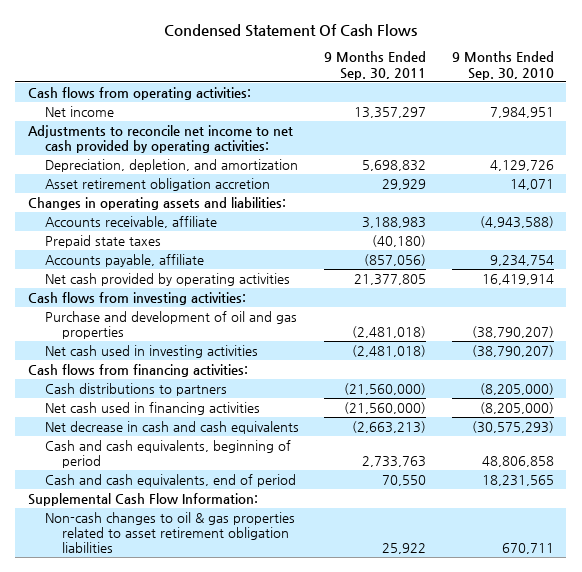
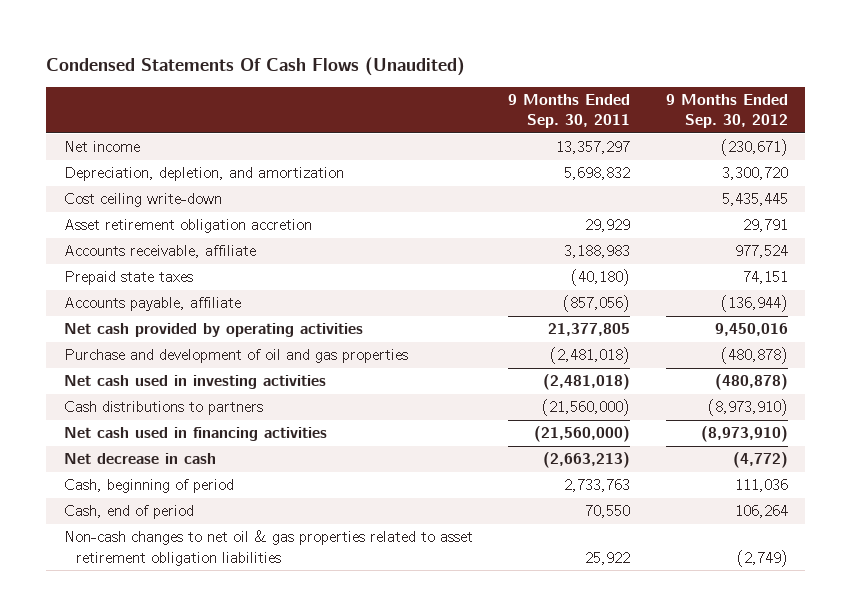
[163,23,417,37] Condensed Statement Of Cash Flows -> [46,56,466,76] Condensed Statements Of Cash Flows (Unaudited)
[451,51,554,80] 9 Months Ended Sep. 30, 2010 -> none
none -> [665,93,788,129] 9 Months Ended Sep. 30, 2012
[28,86,252,100] Cash flows from operating activities: -> none
[28,124,294,154] Adjustments to reconcile net income to net cash provided by operating activities: -> none
none -> [63,193,222,208] Cost ceiling write-down
[28,196,287,210] Changes in operating assets and liabilities: -> none
[28,291,247,305] Cash flows from investing activities: -> none
[28,363,249,377] Cash flows from financing activities: -> none
[28,492,259,506] Supplemental Cash Flow Information: -> none
[44,420,299,434] Net decrease in cash and cash equivalents -> [63,453,216,465] Net decrease in cash
[44,439,291,469] Cash and cash equivalents, beginning of period -> [63,479,234,494] Cash, beginning of period
[44,473,296,487] Cash and cash equivalents, end of period -> [63,505,194,520] Cash, end of period
[44,511,295,554] Non-cash changes to oil & gas properties related to asset retirement obligation liabilities -> [63,530,473,566] Non-cash changes to net oil & gas properties related to asset retirement obligation liabilities

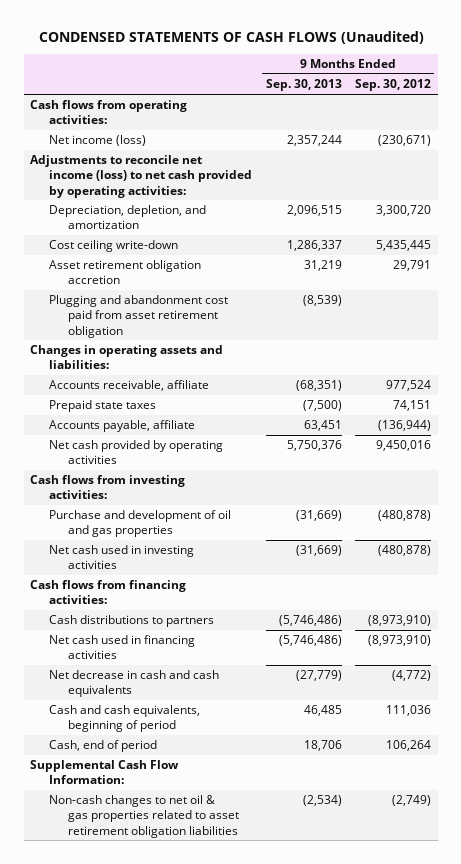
[46,56,466,76] Condensed Statements Of Cash Flows (Unaudited) -> [38,31,424,45] CONDENSED STATEMENTS OF CASH FLOWS (Unaudited)
[508,93,631,129] 9 Months Ended Sep. 30, 2011 -> none
none -> [265,79,342,92] Sep. 30, 2013
none -> [30,100,188,125] Cash flows from operating activities:
[63,141,140,153] Net income -> [49,135,147,147] Net income (loss)
none -> [30,155,253,198] Adjustments to reconcile net income (loss) to net cash provided by operating activities:
none -> [49,295,229,338] Plugging and abandonment cost paid from asset retirement obligation
none -> [30,345,224,370] Changes in operating assets and liabilities:
none -> [30,475,186,500] Cash flows from investing activities:
none -> [30,580,187,605] Cash flows from financing activities:
[63,453,216,465] Net decrease in cash -> [49,670,220,698] Net decrease in cash and cash equivalents
[63,479,234,494] Cash, beginning of period -> [49,705,201,733] Cash and cash equivalents, beginning of period
none -> [30,760,180,785] Supplemental Cash Flow Information:

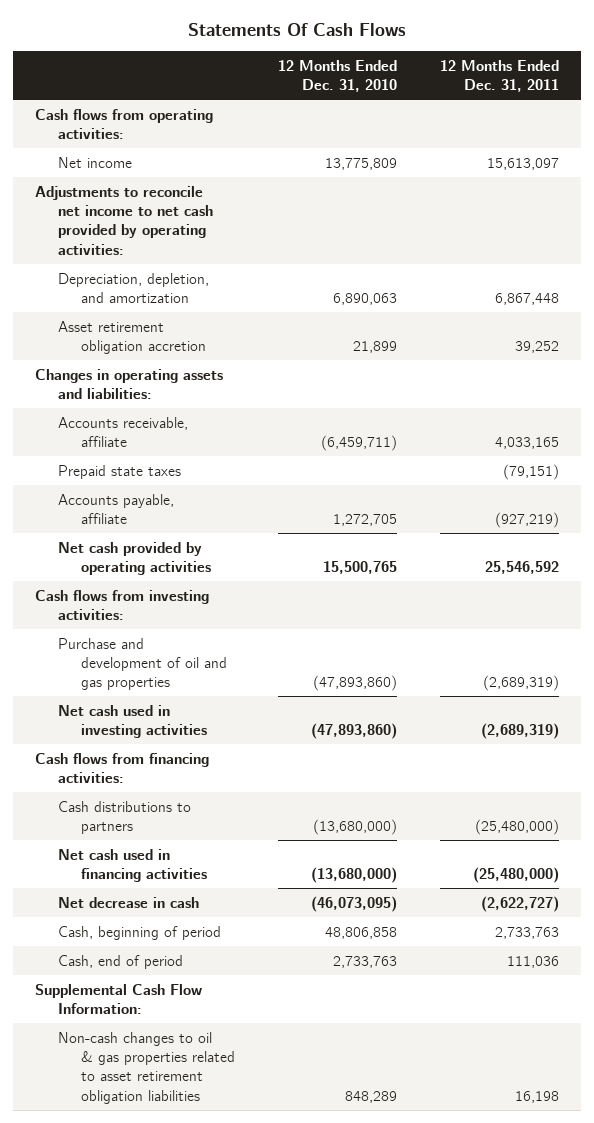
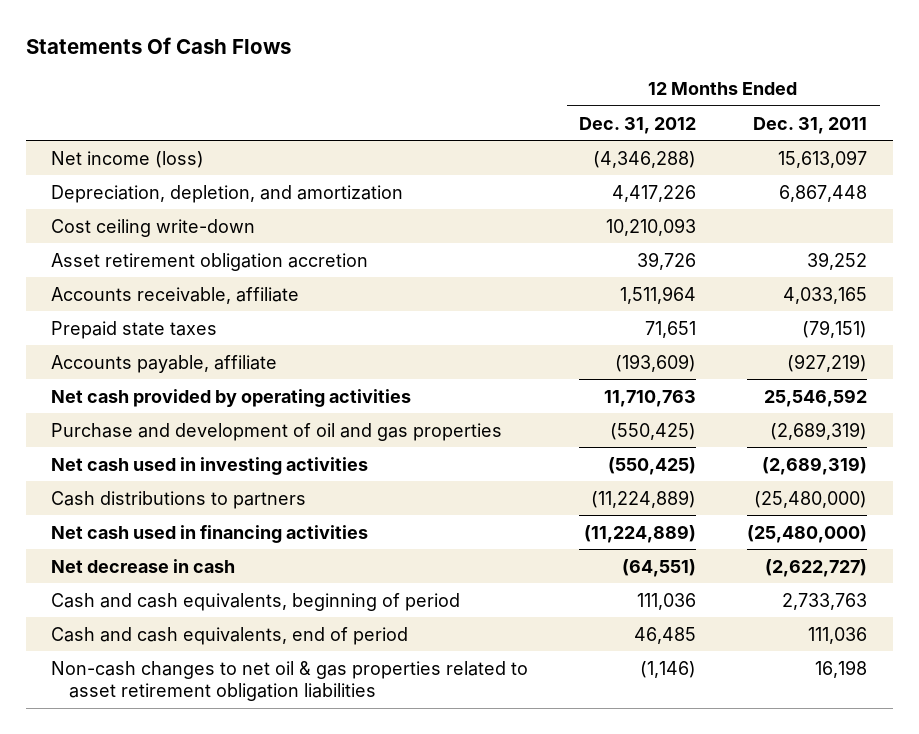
[277,59,397,93] 12 Months Ended Dec. 31, 2010 -> none
none -> [579,116,697,134] Dec. 31, 2012
[34,108,213,139] Cash flows from operating activities: -> none
[34,185,213,255] Adjustments to reconcile net income to net cash provided by operating activities: -> none
[57,156,132,168] Net income -> [51,150,205,168] Net income (loss)
none -> [51,218,256,237] Cost ceiling write-down
[34,368,223,399] Changes in operating assets and liabilities: -> none
[34,589,209,620] Cash flows from investing activities: -> none
[34,752,209,783] Cash flows from financing activities: -> none
[34,983,202,1014] Supplemental Cash Flow Information: -> none
[57,925,221,940] Cash, beginning of period -> [51,592,461,611] Cash and cash equivalents, beginning of period
[57,954,183,969] Cash, end of period -> [51,626,409,645] Cash and cash equivalents, end of period
[57,1031,235,1104] Non-cash changes to oil & gas properties related to asset retirement obligation liabilities -> [51,660,529,701] Non-cash changes to net oil & gas properties related to asset retirement obligation liabilities

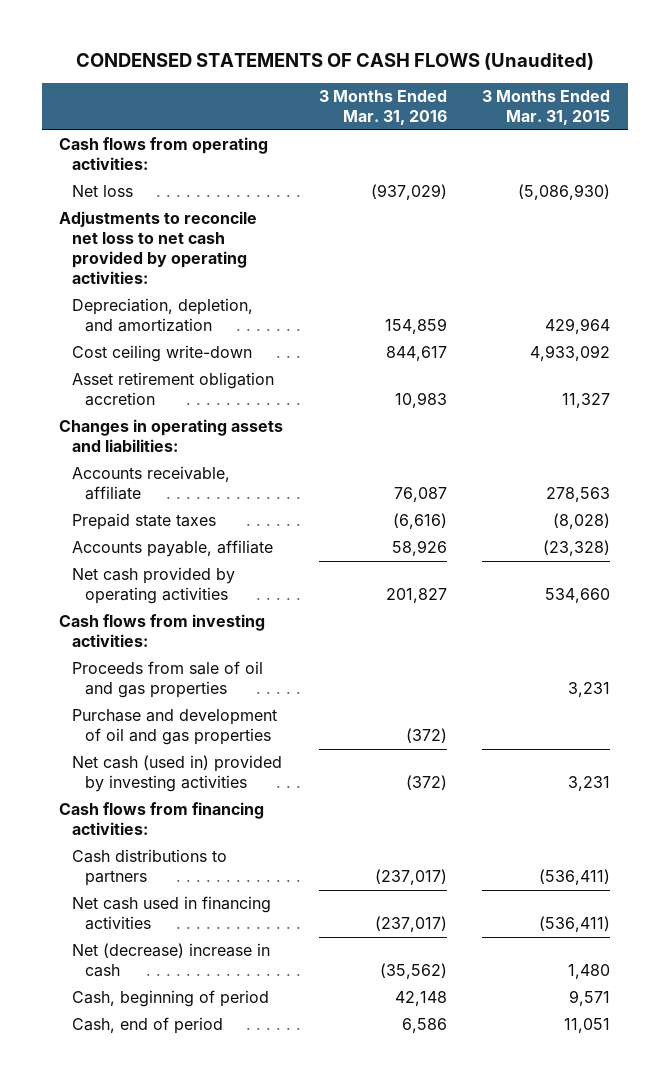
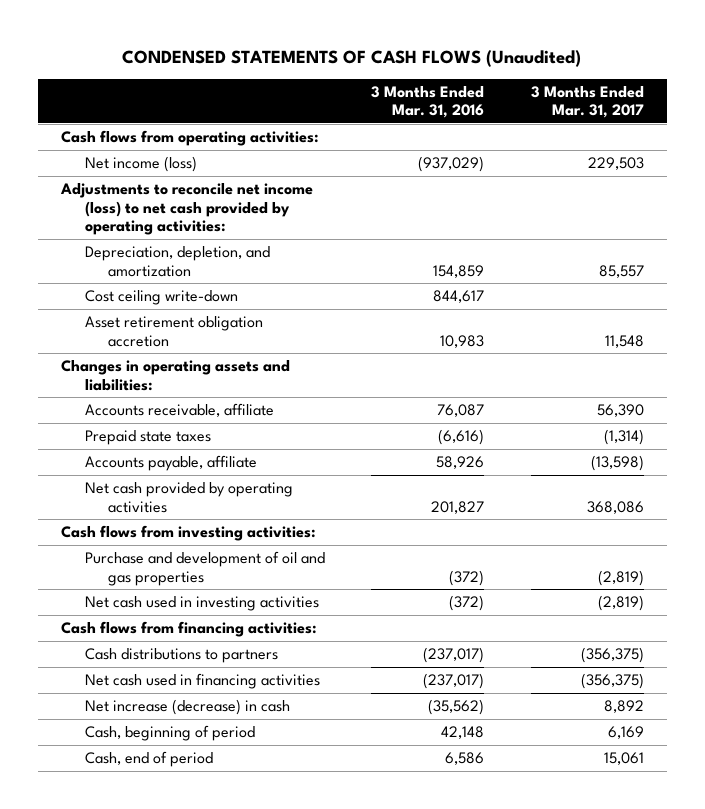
[481,90,610,126] 3 Months Ended Mar. 31, 2015 -> none
none -> [530,85,644,119] 3 Months Ended Mar. 31, 2017
[72,185,134,198] Net loss -> [84,156,197,173] Net income (loss)
[59,211,258,284] Adjustments to reconcile net loss to net cash provided by operating activities: -> [60,183,314,236] Adjustments to reconcile net income (loss) to net cash provided by operating activities:
[72,661,264,699] Proceeds from sale of oil and gas properties -> none
[72,755,283,793] Net cash (used in) provided by investing activities -> [84,596,319,612] Net cash used in investing activities
[72,943,271,978] Net (decrease) increase in cash -> [84,699,290,716] Net increase (decrease) in cash

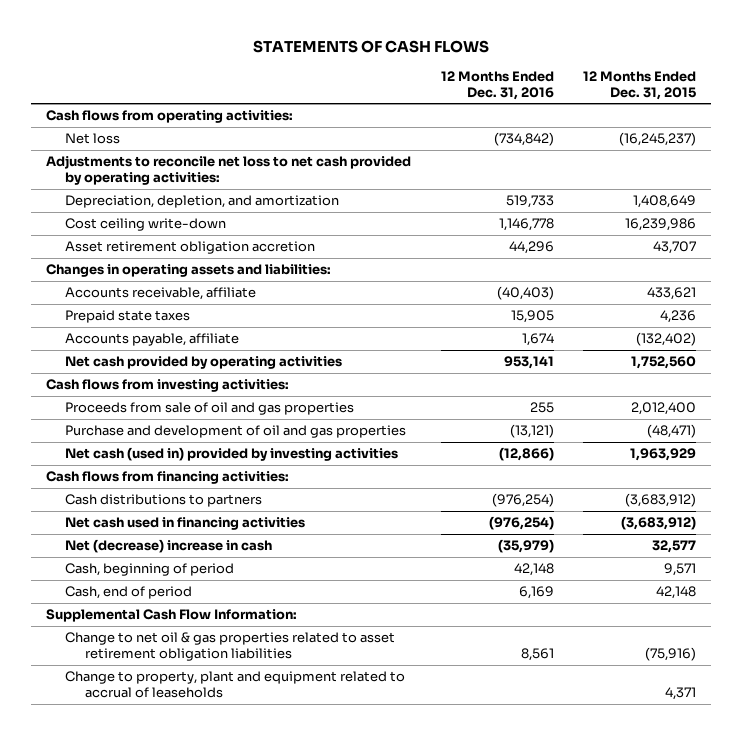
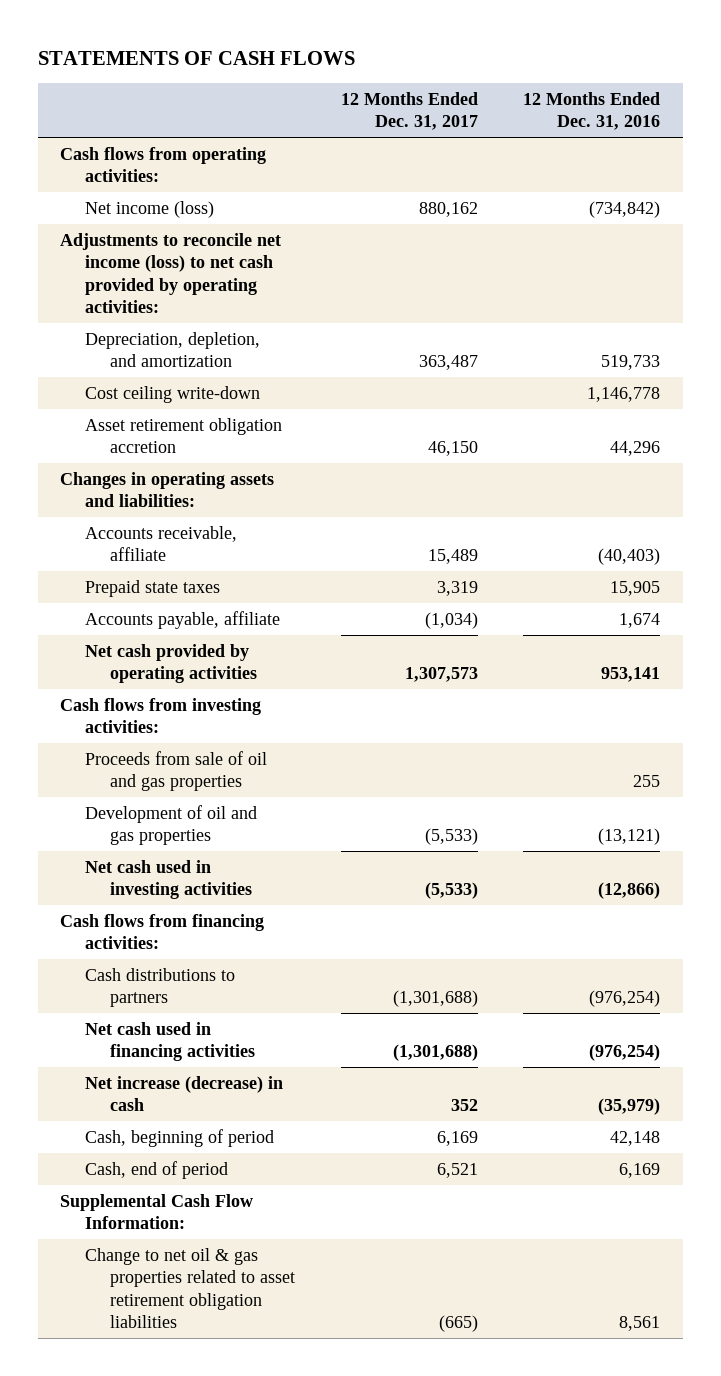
[583,71,697,100] 12 Months Ended Dec. 31, 2015 -> none
none -> [340,91,478,131] 12 Months Ended Dec. 31, 2017
[65,133,121,145] Net loss -> [85,200,215,218] Net income (loss)
[46,155,412,185] Adjustments to reconcile net loss to net cash provided by operating activities: -> [60,232,282,314] Adjustments to reconcile net income (loss) to net cash provided by operating activities:
[65,425,407,439] Purchase and development of oil and gas properties -> [85,804,258,846] Development of oil and gas properties
[65,447,399,462] Net cash (used in) provided by investing activities -> [85,859,252,900] Net cash used in investing activities
[65,539,273,554] Net (decrease) increase in cash -> [85,1075,284,1112] Net increase (decrease) in cash
[65,671,406,698] Change to property, plant and equipment related to accrual of leaseholds -> none

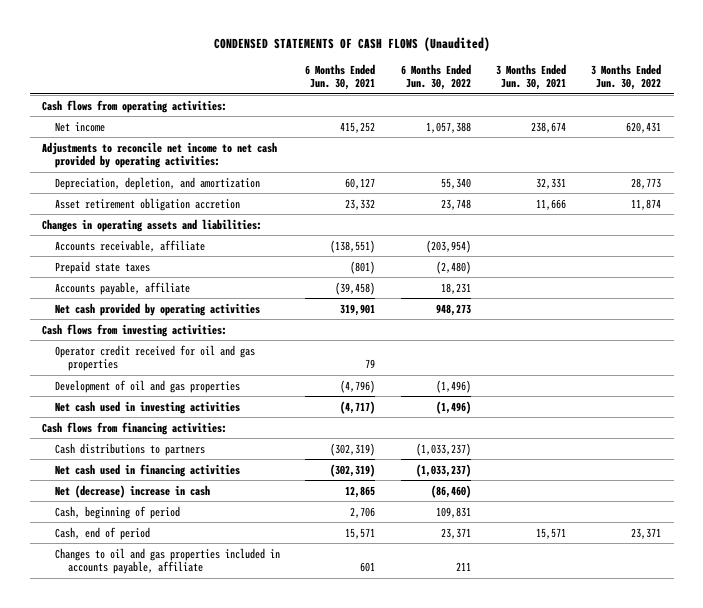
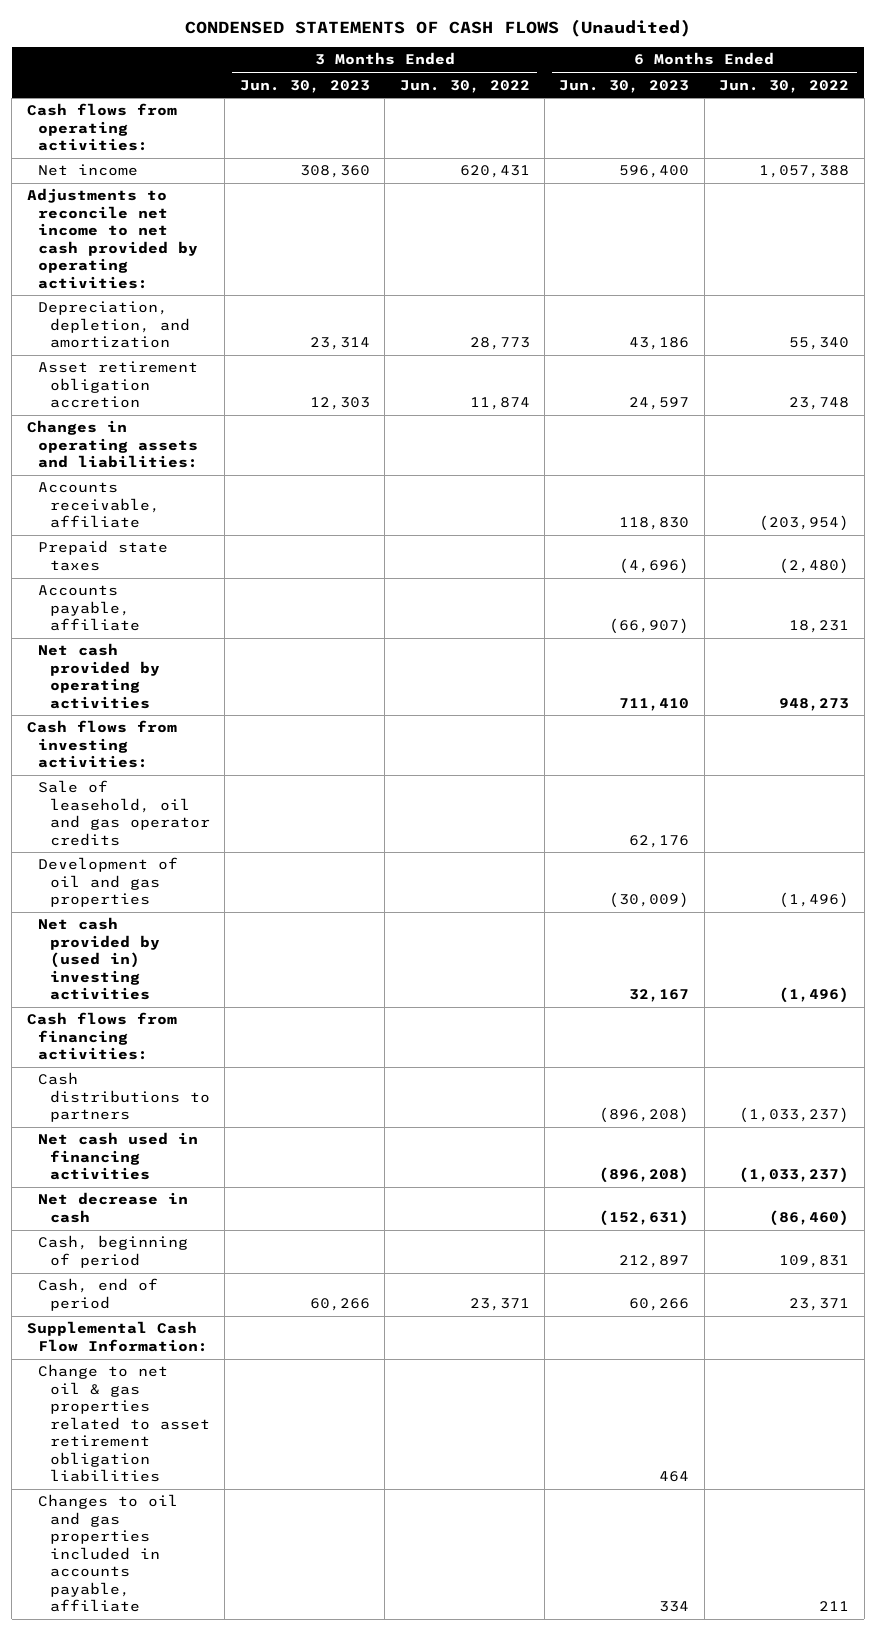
[305,63,376,91] 6 Months Ended Jun. 30, 2021 -> none
[495,63,566,91] 3 Months Ended Jun. 30, 2021 -> none
none -> [239,79,370,93] Jun. 30, 2023
none -> [559,79,690,93] Jun. 30, 2023
[55,344,256,372] Operator credit received for oil and gas properties -> none
none -> [38,780,210,846] Sale of leasehold, oil and gas operator credits
[55,400,241,414] Net cash used in investing activities -> [38,917,160,1001] Net cash provided by (used in) investing activities
[55,484,211,498] Net (decrease) increase in cash -> [38,1192,189,1223] Net decrease in cash
none -> [26,1321,209,1352] Supplemental Cash Flow Information:
none -> [38,1364,210,1483] Change to net oil & gas properties related to asset retirement obligation liabilities

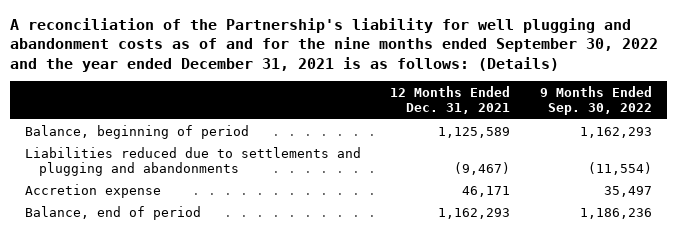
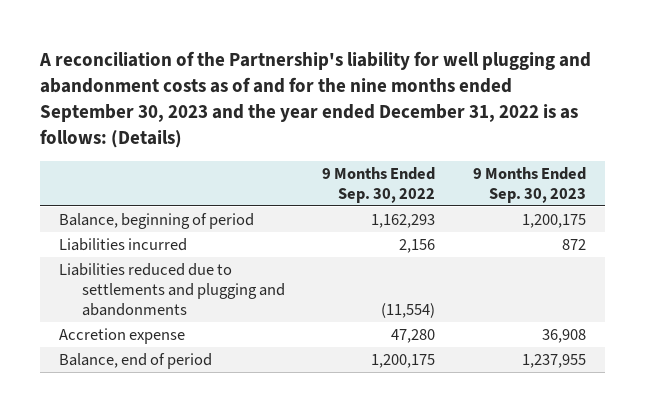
[10,17,659,72] A reconciliation of the Partnership's liability for well plugging and abandonment costs as of and for the nine months ended September 30, 2022 and the year ended December 31, 2021 is as follows: (Details) -> [39,51,592,148] A reconciliation of the Partnership's liability for well plugging and abandonment costs as of and for the nine months ended September 30, 2023 and the year ended December 31, 2022 is as follows: (Details)
[390,85,511,115] 12 Months Ended Dec. 31, 2021 -> none
none -> [472,166,586,203] 9 Months Ended Sep. 30, 2023
none -> [59,237,188,251] Liabilities incurred
[603,185,652,197] 35,497 -> [391,328,436,343] 47,280
[579,207,652,219] 1,186,236 -> [371,353,436,368] 1,200,175

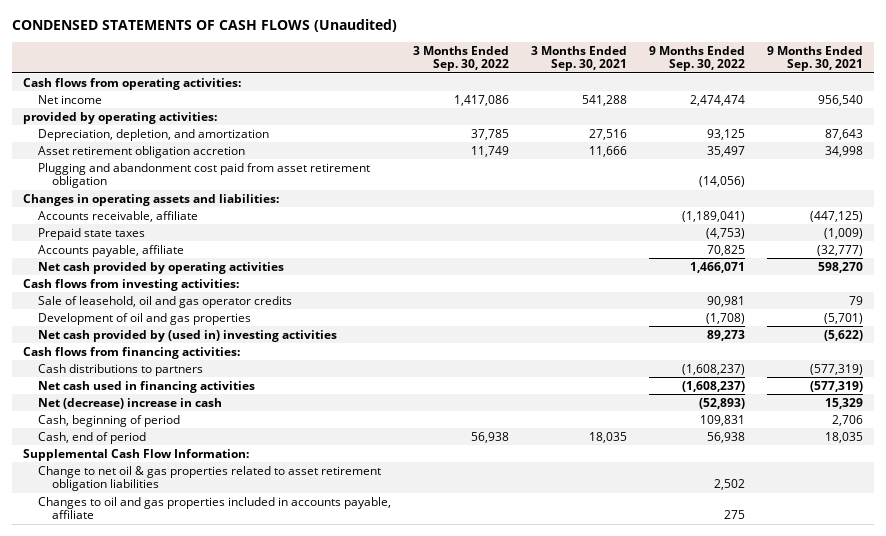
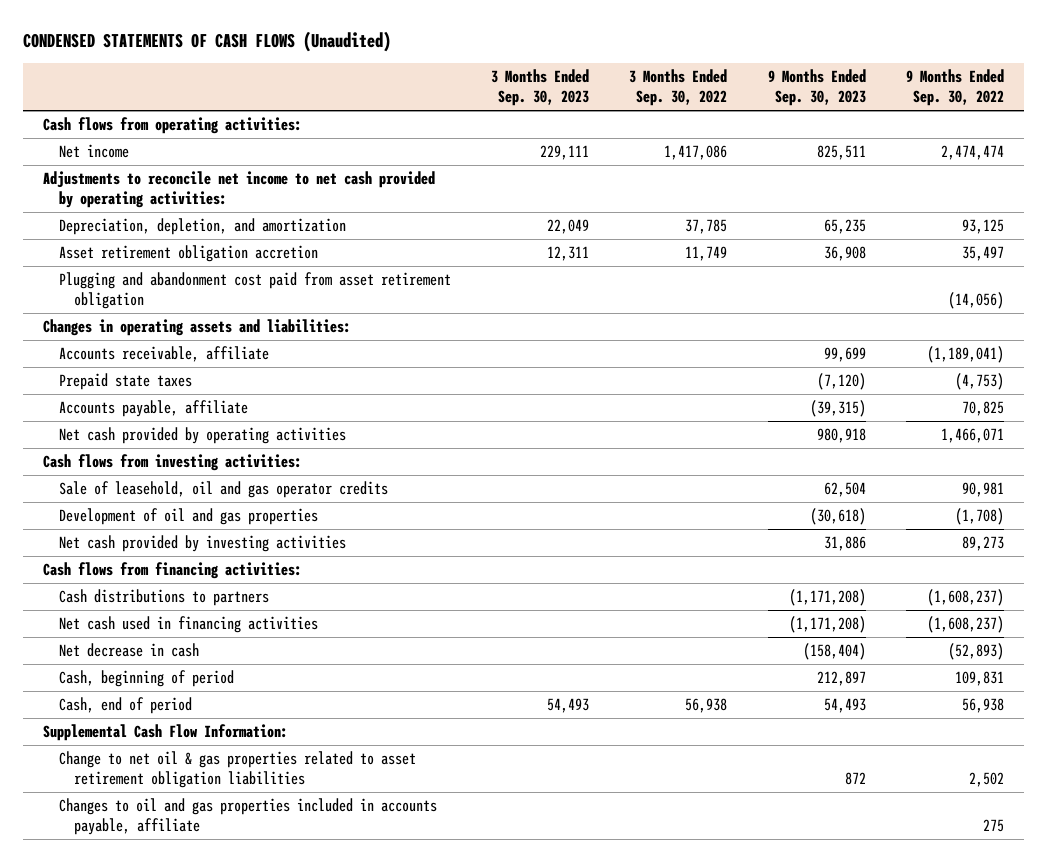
[531,45,628,72] 3 Months Ended Sep. 30, 2021 -> none
[767,45,864,72] 9 Months Ended Sep. 30, 2021 -> none
none -> [490,69,589,107] 3 Months Ended Sep. 30, 2023
none -> [767,69,866,107] 9 Months Ended Sep. 30, 2023
[23,111,218,124] provided by operating activities: -> [42,170,435,209] Adjustments to reconcile net income to net cash provided by operating activities:
[37,329,337,342] Net cash provided by (used in) investing activities -> [58,534,346,552] Net cash provided by investing activities
[37,397,222,409] Net (decrease) increase in cash -> [58,642,199,657] Net decrease in cash

